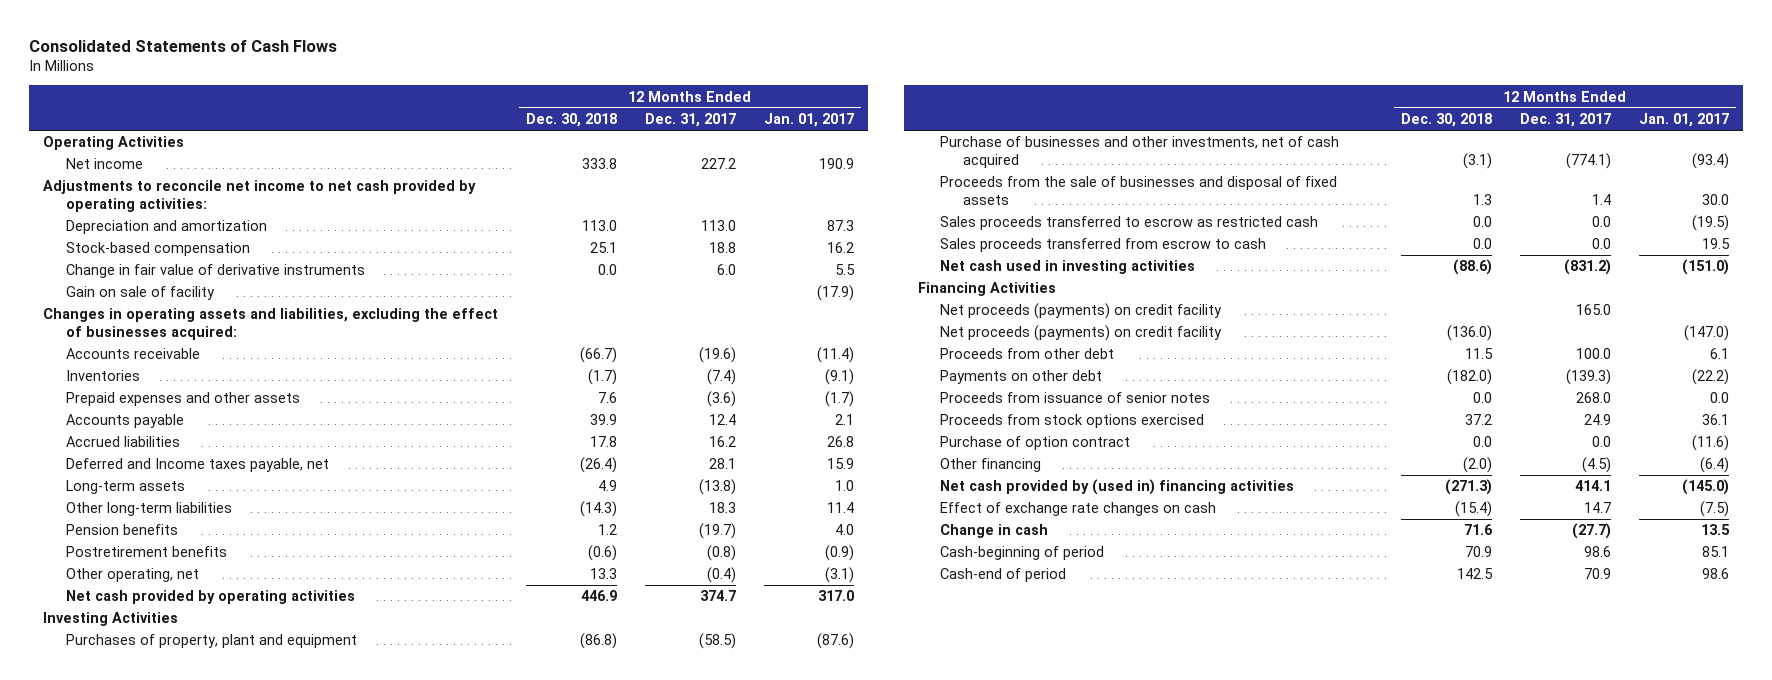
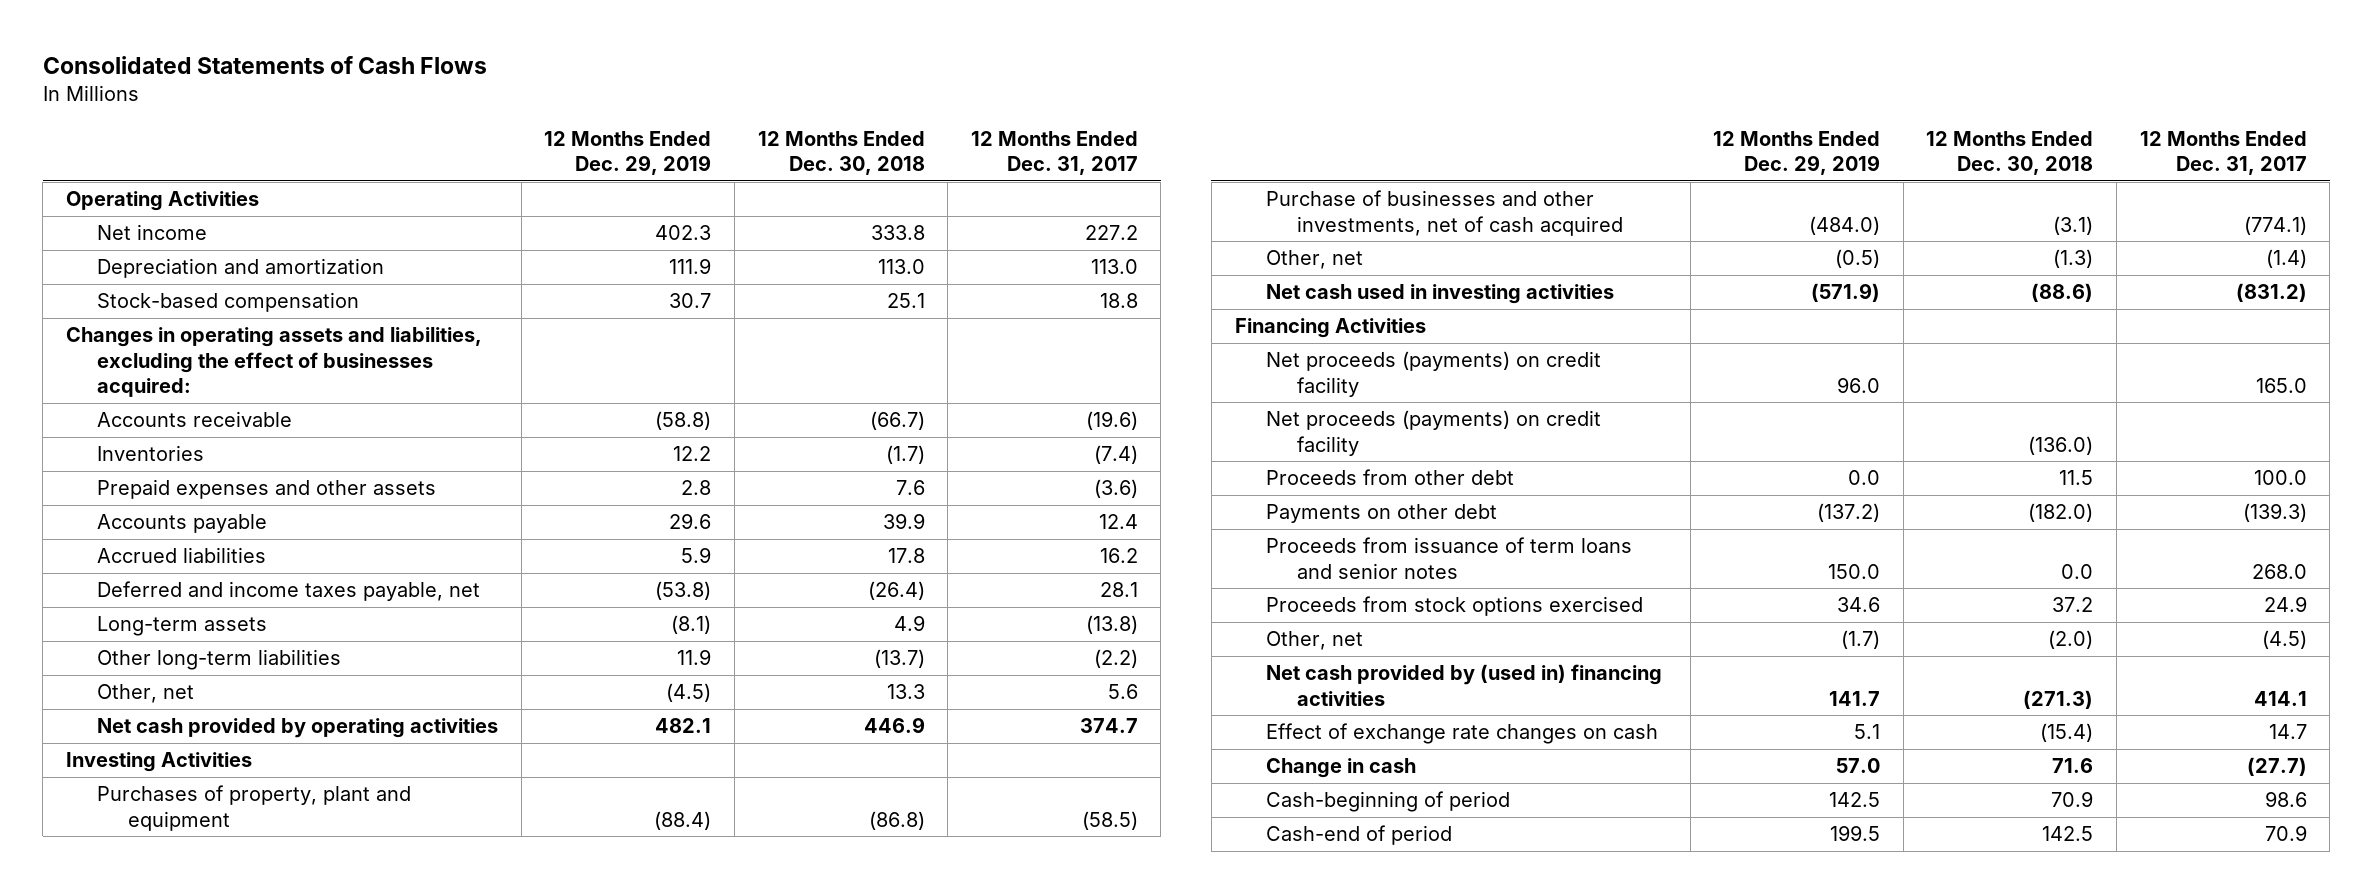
[764,113,855,128] Jan. 01, 2017 -> none
none -> [544,130,712,176] 12 Months Ended Dec. 29, 2019
[43,180,477,212] Adjustments to reconcile net income to net cash provided by operating activities: -> none
[65,264,365,279] Change in fair value of derivative instruments -> none
[65,286,215,301] Gain on sale of facility -> none
[65,458,329,473] Deferred and Income taxes payable, net -> [97,581,481,602] Deferred and income taxes payable, net
[65,524,178,536] Pension benefits -> none
[65,546,227,558] Postretirement benefits -> none
[580,501,618,518] (14.3) -> [873,649,925,669] (13.7)
[709,502,737,514] 18.3 -> [1093,649,1138,669] (2.2)
[65,568,199,583] Other operating, net -> [97,684,195,704] Other, net
[707,567,737,584] (0.4) -> [1107,684,1138,700] 5.6
[940,176,1338,205] Proceeds from the sale of businesses and disposal of fixed assets -> none
[940,216,1319,231] Sales proceeds transferred to escrow as restricted cash -> none
[940,238,1267,253] Sales proceeds transferred from escrow to cash -> none
none -> [1265,250,1363,270] Other, net
[940,392,1211,404] Proceeds from issuance of senior notes -> [1265,537,1632,579] Proceeds from issuance of term loans and senior notes
[940,436,1131,451] Purchase of option contract -> none
[940,458,1042,473] Other financing -> [1265,631,1363,651] Other, net

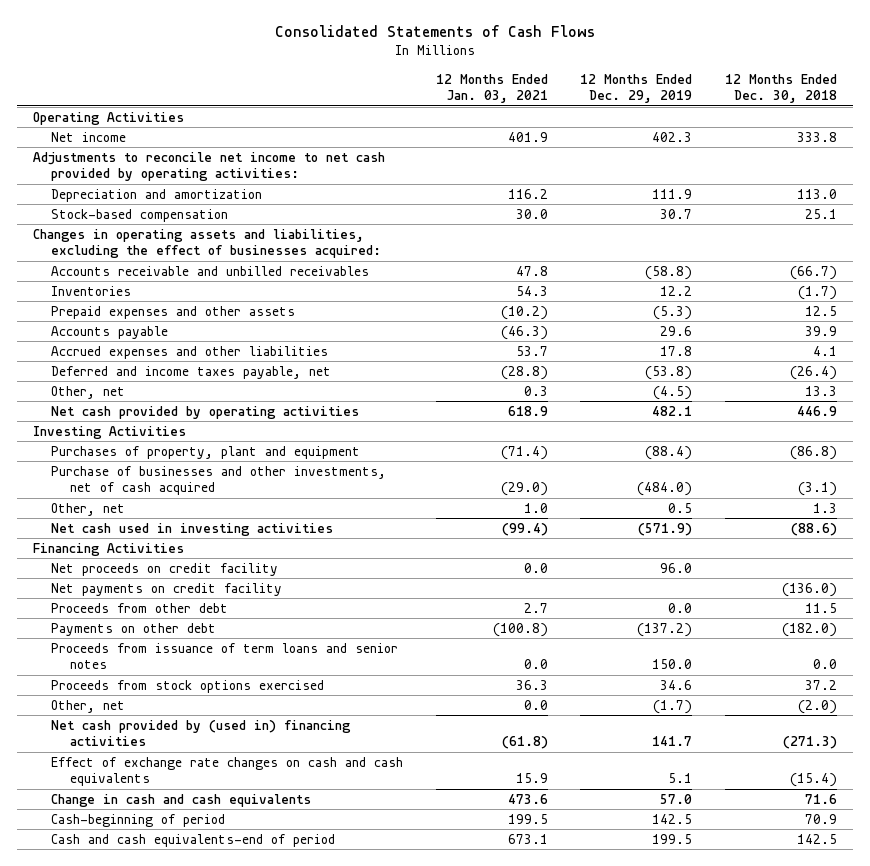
[970,130,1138,176] 12 Months Ended Dec. 31, 2017 -> none
none -> [435,73,548,104] 12 Months Ended Jan. 03, 2021
none -> [33,151,386,182] Adjustments to reconcile net income to net cash provided by operating activities:
[97,411,293,428] Accounts receivable -> [51,265,370,276] Accounts receivable and unbilled receivables
[681,480,712,496] 2.8 -> [653,305,693,320] (5.3)
[895,480,925,496] 7.6 -> [804,305,837,316] 12.5
[97,547,267,564] Accrued liabilities -> [51,345,329,359] Accrued expenses and other liabilities
[681,547,712,564] 5.9 -> [660,345,693,356] 17.8
[887,548,925,564] 17.8 -> [812,345,837,356] 4.1
[97,616,268,637] Long-term assets -> none
[97,649,342,671] Other long-term liabilities -> none
[1835,249,1881,269] (0.5) -> [668,502,693,513] 0.5
[2053,249,2094,269] (1.3) -> [812,502,837,513] 1.3
[1265,351,1601,397] Net proceeds (payments) on credit facility -> [51,562,279,576] Net proceeds on credit facility
[1265,410,1601,456] Net proceeds (payments) on credit facility -> [51,582,283,596] Net payments on credit facility
[1265,723,1658,745] Effect of exchange rate changes on cash -> [51,756,404,787] Effect of exchange rate changes on cash and cash equivalents
[1265,758,1416,779] Change in cash -> [51,793,312,807] Change in cash and cash equivalents
[1265,825,1452,846] Cash-end of period -> [51,833,336,847] Cash and cash equivalents-end of period

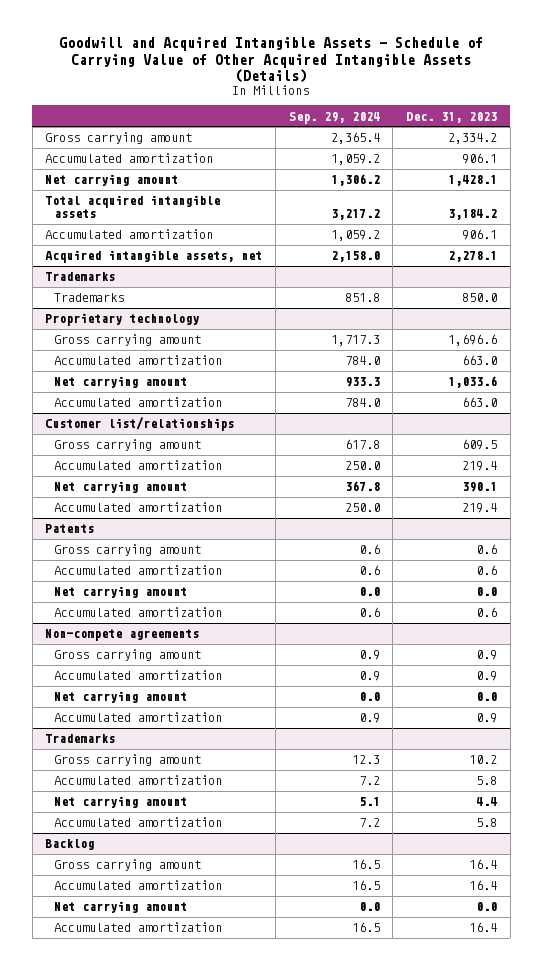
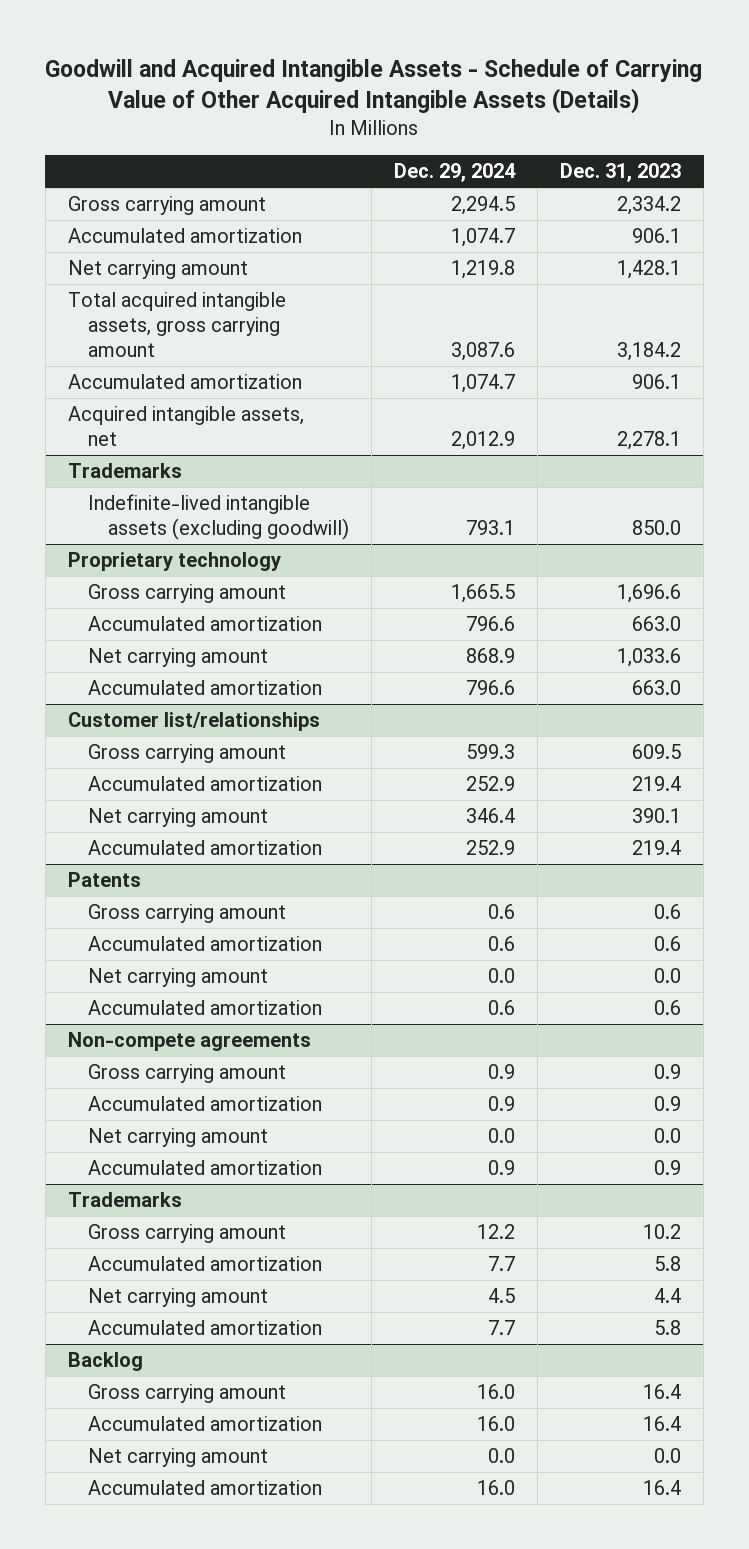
[288,111,380,124] Sep. 29, 2024 -> none
none -> [394,163,517,183] Dec. 29, 2024
[45,195,221,219] Total acquired intangible assets -> [67,292,286,357] Total acquired intangible assets, gross carrying amount
[53,293,124,303] Trademarks -> [88,494,350,541] Indefinite-lived intangible assets (excluding goodwill)

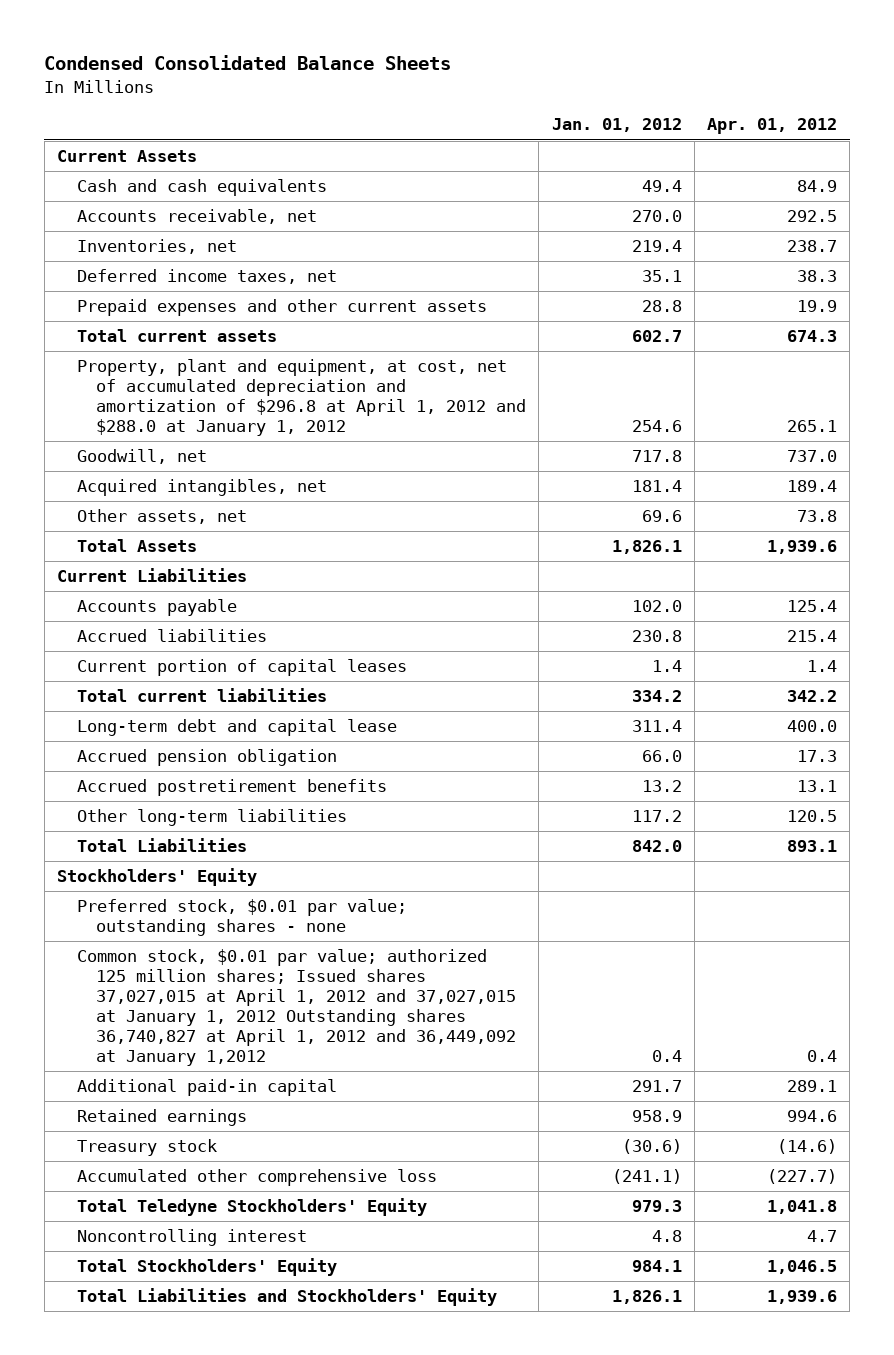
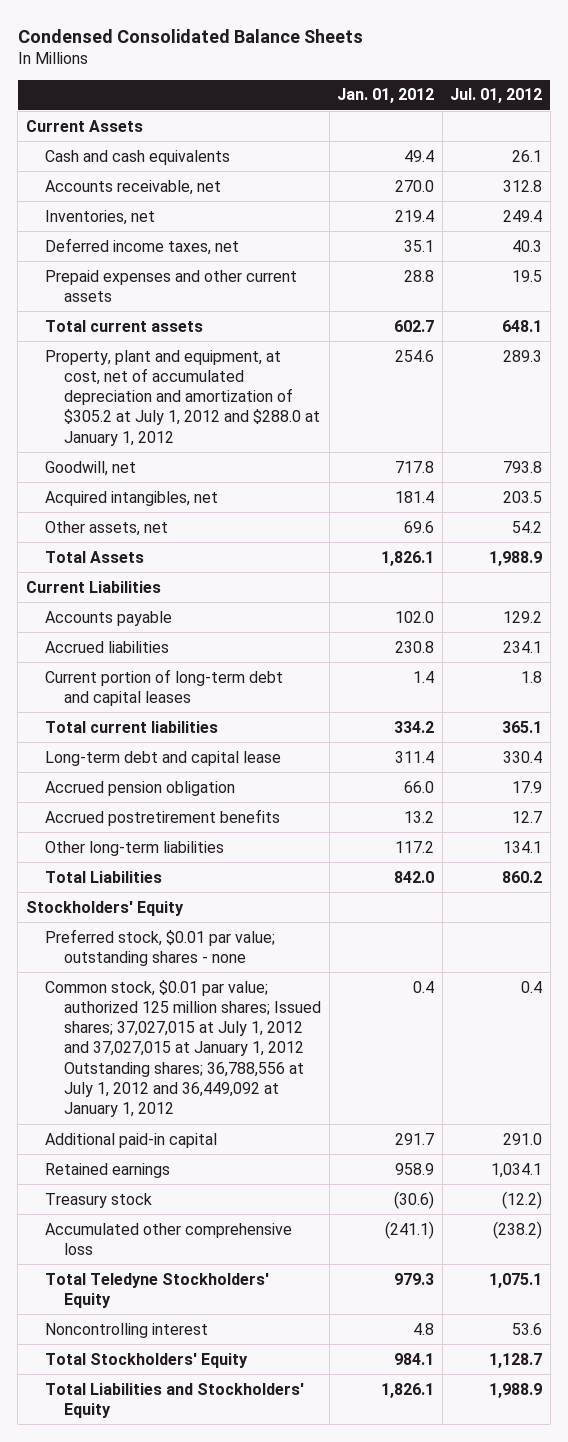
[706,118,837,135] Apr. 01, 2012 -> none
none -> [450,88,543,104] Jul. 01, 2012
[76,359,527,437] Property, plant and equipment, at cost, net of accumulated depreciation and amortization of $296.8 at April 1, 2012 and $288.0 at January 1, 2012 -> [45,349,321,446] Property, plant and equipment, at cost, net of accumulated depreciation and amortization of $305.2 at July 1, 2012 and $288.0 at January 1, 2012
[76,659,407,677] Current portion of capital leases -> [45,668,284,706] Current portion of long-term debt and capital leases
[76,949,517,1067] Common stock, $0.01 par value; authorized 125 million shares; Issued shares 37,027,015 at April 1, 2012 and 37,027,015 at January 1, 2012 Outstanding shares 36,740,827 at April 1, 2012 and 36,449,092 at January 1,2012 -> [45,979,322,1118] Common stock, $0.01 par value; authorized 125 million shares; Issued shares; 37,027,015 at July 1, 2012 and 37,027,015 at January 1, 2012 Outstanding shares; 36,788,556 at July 1, 2012 and 36,449,092 at January 1, 2012

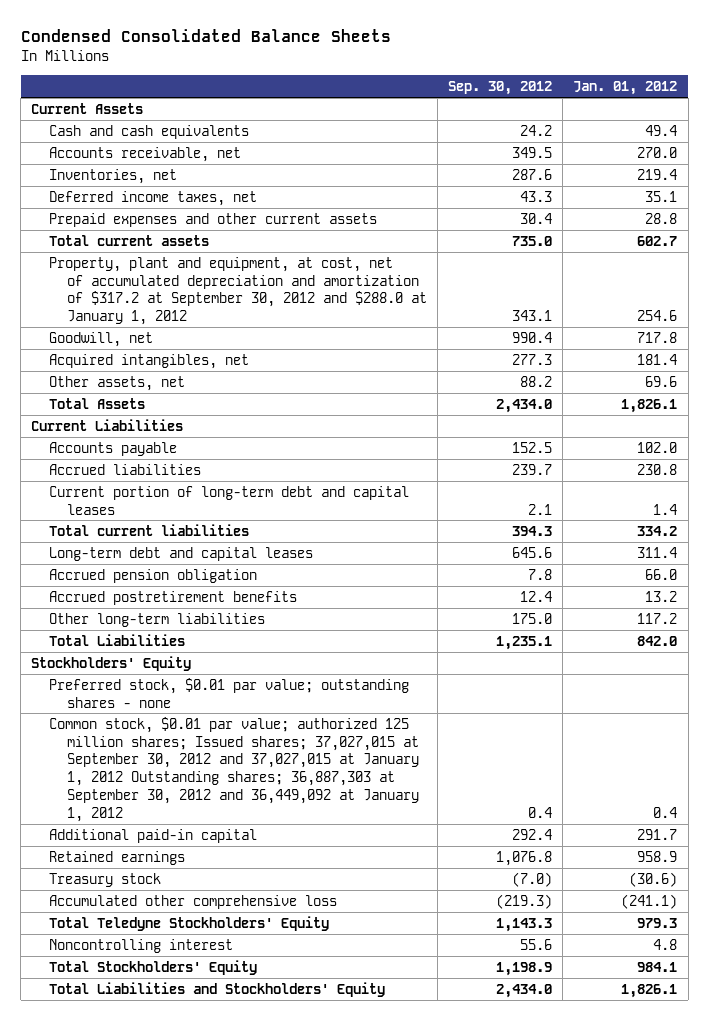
[450,88,543,104] Jul. 01, 2012 -> none
none -> [448,81,553,96] Sep. 30, 2012
[45,349,321,446] Property, plant and equipment, at cost, net of accumulated depreciation and amortization of $305.2 at July 1, 2012 and $288.0 at January 1, 2012 -> [49,256,428,326] Property, plant and equipment, at cost, net of accumulated depreciation and amortization of $317.2 at September 30, 2012 and $288.0 at January 1, 2012
[45,750,282,766] Long-term debt and capital lease -> [49,546,314,561] Long-term debt and capital leases
[45,979,322,1118] Common stock, $0.01 par value; authorized 125 million shares; Issued shares; 37,027,015 at July 1, 2012 and 37,027,015 at January 1, 2012 Outstanding shares; 36,788,556 at July 1, 2012 and 36,449,092 at January 1, 2012 -> [49,716,420,822] Common stock, $0.01 par value; authorized 125 million shares; Issued shares; 37,027,015 at September 30, 2012 and 37,027,015 at January 1, 2012 Outstanding shares; 36,887,303 at September 30, 2012 and 36,449,092 at January 1, 2012

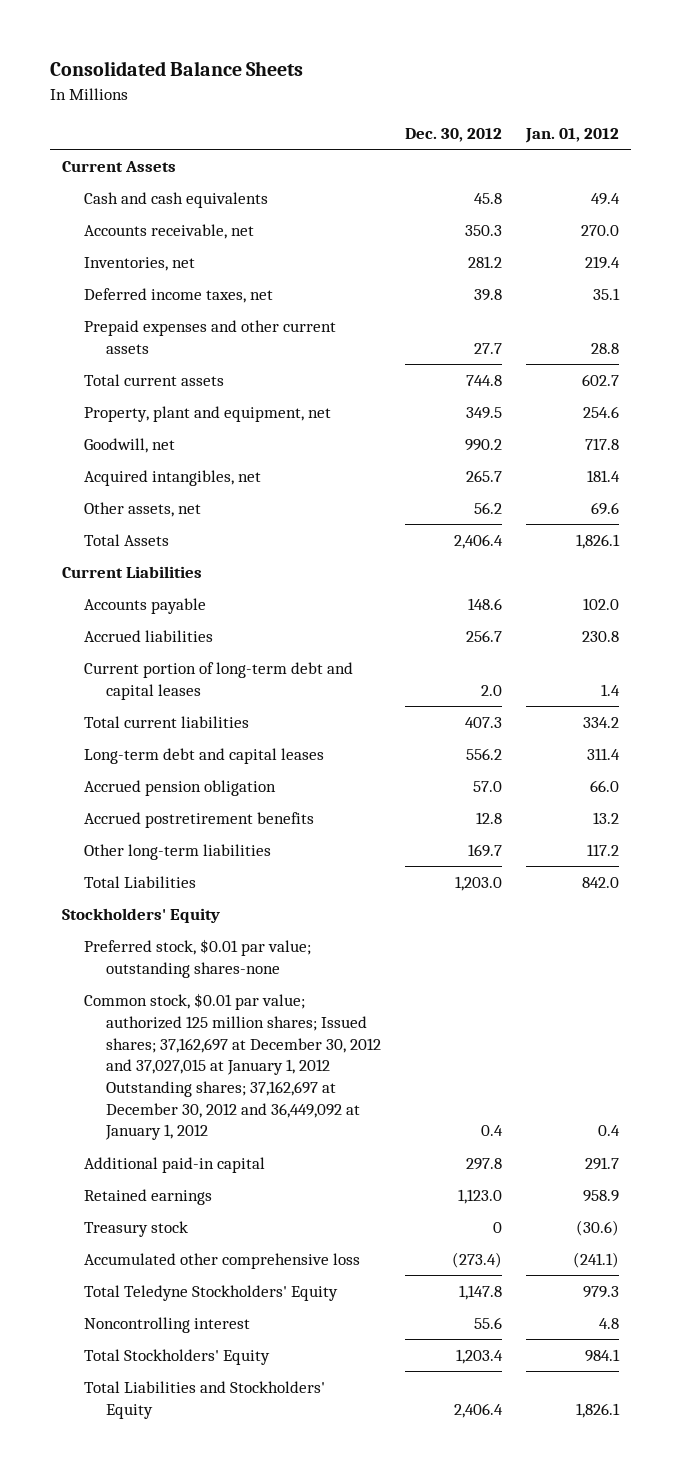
[20,29,391,43] Condensed Consolidated Balance Sheets -> [49,61,303,77] Consolidated Balance Sheets
[448,81,553,96] Sep. 30, 2012 -> none
none -> [405,127,503,142] Dec. 30, 2012
[49,256,428,326] Property, plant and equipment, at cost, net of accumulated depreciation and amortization of $317.2 at September 30, 2012 and $288.0 at January 1, 2012 -> [83,406,331,423] Property, plant and equipment, net
[49,677,410,708] Preferred stock, $0.01 par value; outstanding shares - none -> [83,939,311,978] Preferred stock, $0.01 par value; outstanding shares-none
[49,716,420,822] Common stock, $0.01 par value; authorized 125 million shares; Issued shares; 37,027,015 at September 30, 2012 and 37,027,015 at January 1, 2012 Outstanding shares; 36,887,303 at September 30, 2012 and 36,449,092 at January 1, 2012 -> [83,993,382,1141] Common stock, $0.01 par value; authorized 125 million shares; Issued shares; 37,162,697 at December 30, 2012 and 37,027,015 at January 1, 2012 Outstanding shares; 37,162,697 at December 30, 2012 and 36,449,092 at January 1, 2012

